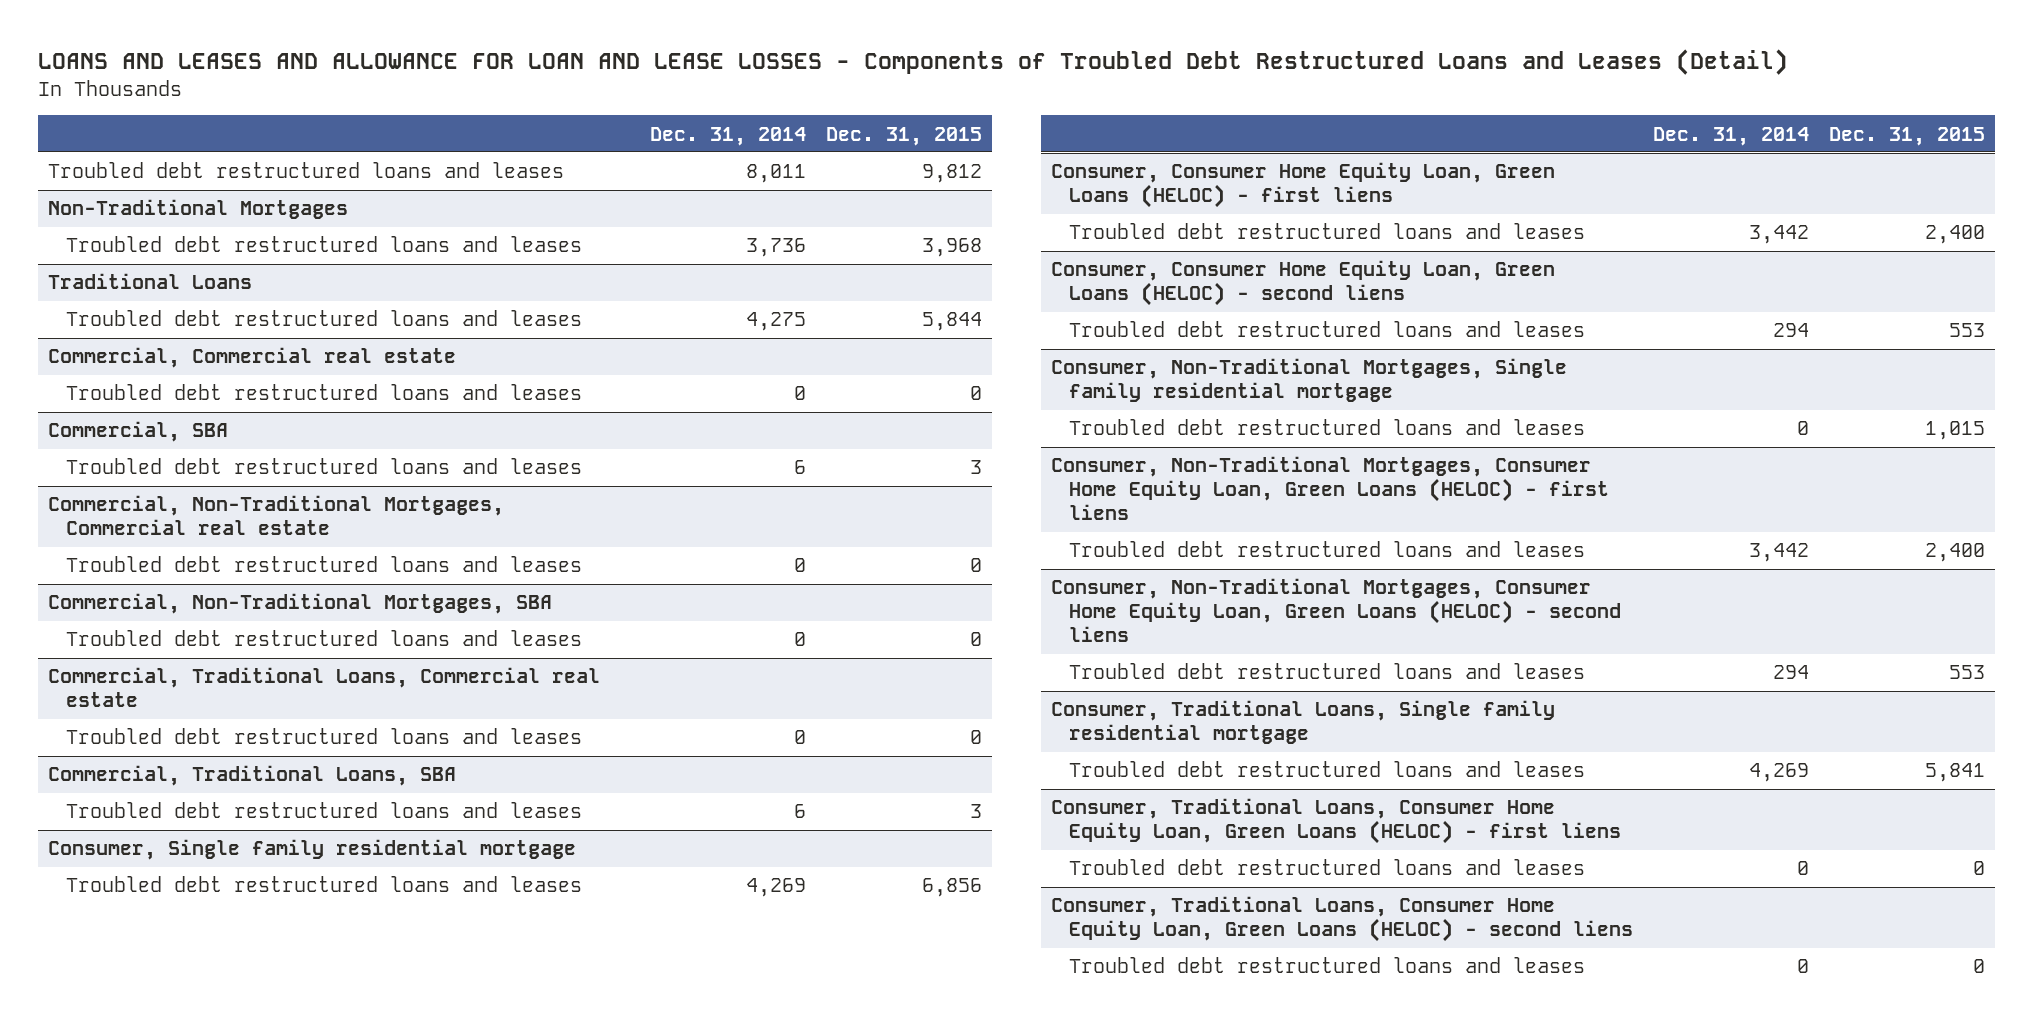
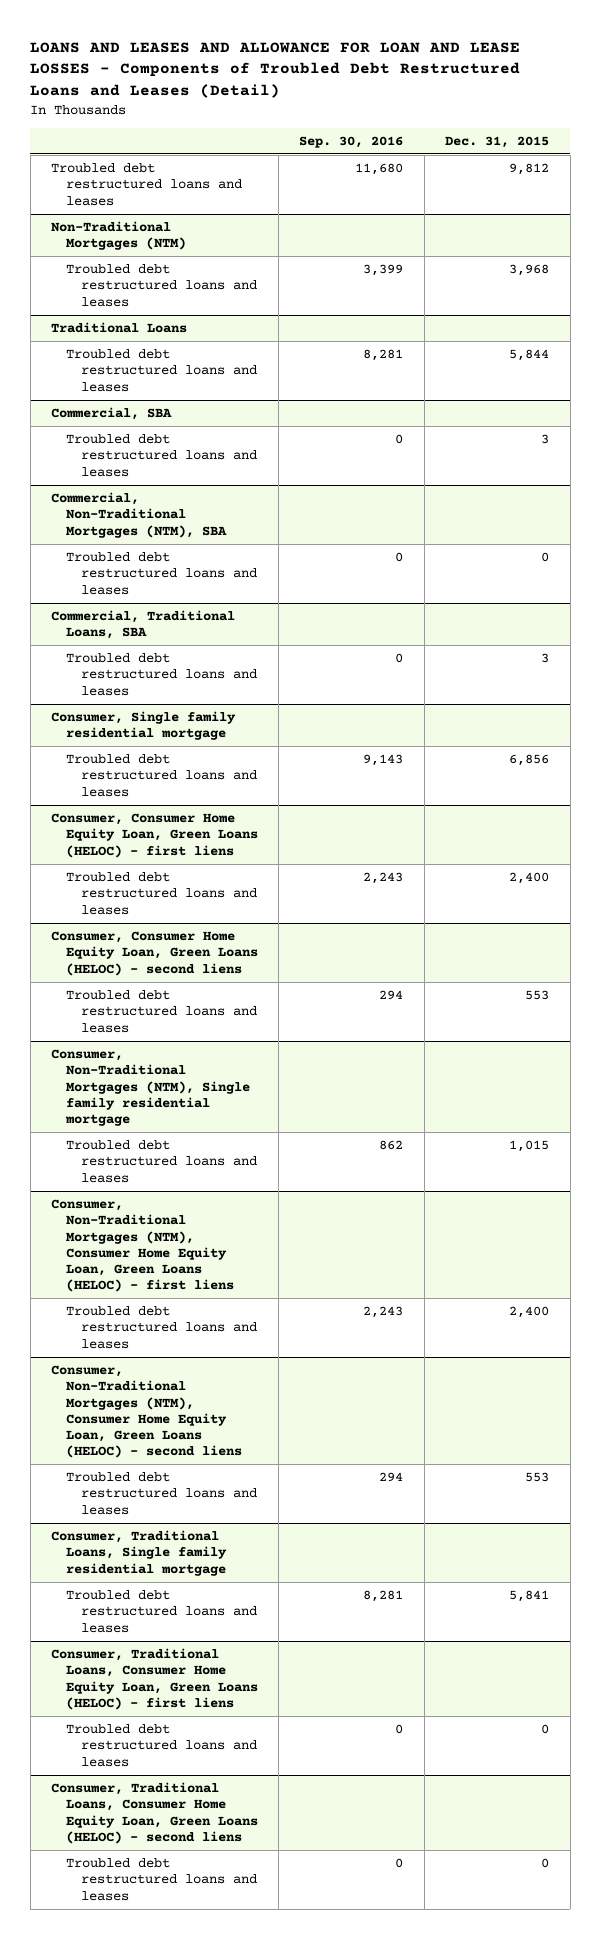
[649,126,806,146] Dec. 31, 2014 -> none
none -> [299,135,404,148] Sep. 30, 2016
[48,199,349,220] Non-Traditional Mortgages -> [50,221,186,251] Non-Traditional Mortgages (NTM)
[48,347,457,369] Commercial, Commercial real estate -> none
[66,384,583,401] Troubled debt restructured loans and leases -> none
[48,495,505,536] Commercial, Non-Traditional Mortgages, Commercial real estate -> none
[66,556,583,573] Troubled debt restructured loans and leases -> none
[66,630,583,647] Troubled debt restructured loans and leases -> none
[48,667,601,708] Commercial, Traditional Loans, Commercial real estate -> none
[48,593,553,615] Commercial, Non-Traditional Mortgages, SBA -> [50,492,227,538] Commercial, Non-Traditional Mortgages (NTM), SBA
[1051,358,1568,403] Consumer, Non-Traditional Mortgages, Single family residential mortgage -> [50,1049,250,1126] Consumer, Non-Traditional Mortgages (NTM), Single family residential mortgage
[1051,456,1610,521] Consumer, Non-Traditional Mortgages, Consumer Home Equity Loan, Green Loans (HELOC) - first liens -> [50,1199,234,1293] Consumer, Non-Traditional Mortgages (NTM), Consumer Home Equity Loan, Green Loans (HELOC) - first liens
[1051,578,1622,643] Consumer, Non-Traditional Mortgages, Consumer Home Equity Loan, Green Loans (HELOC) - second liens -> [50,1365,242,1459] Consumer, Non-Traditional Mortgages (NTM), Consumer Home Equity Loan, Green Loans (HELOC) - second liens

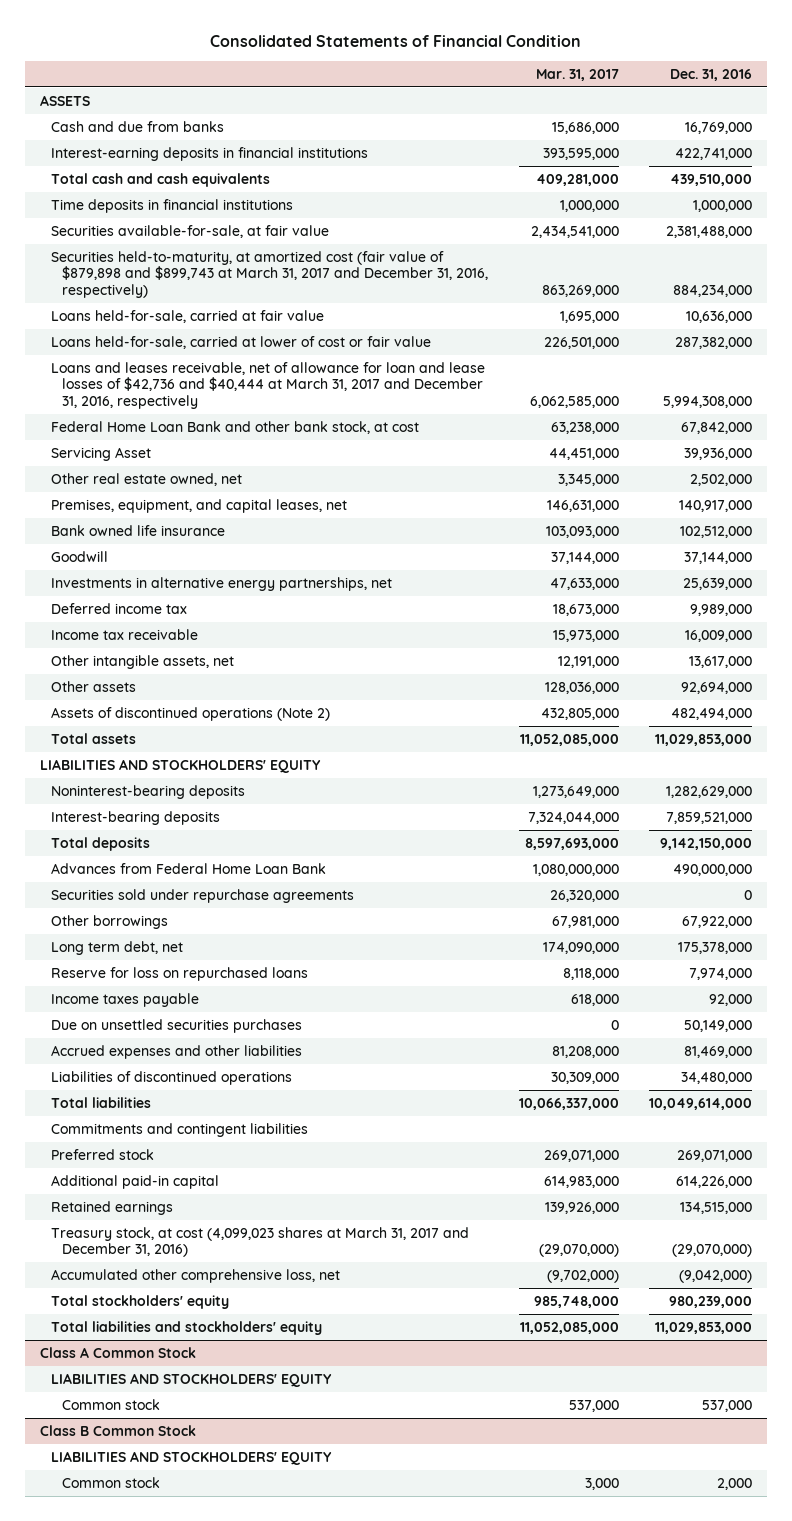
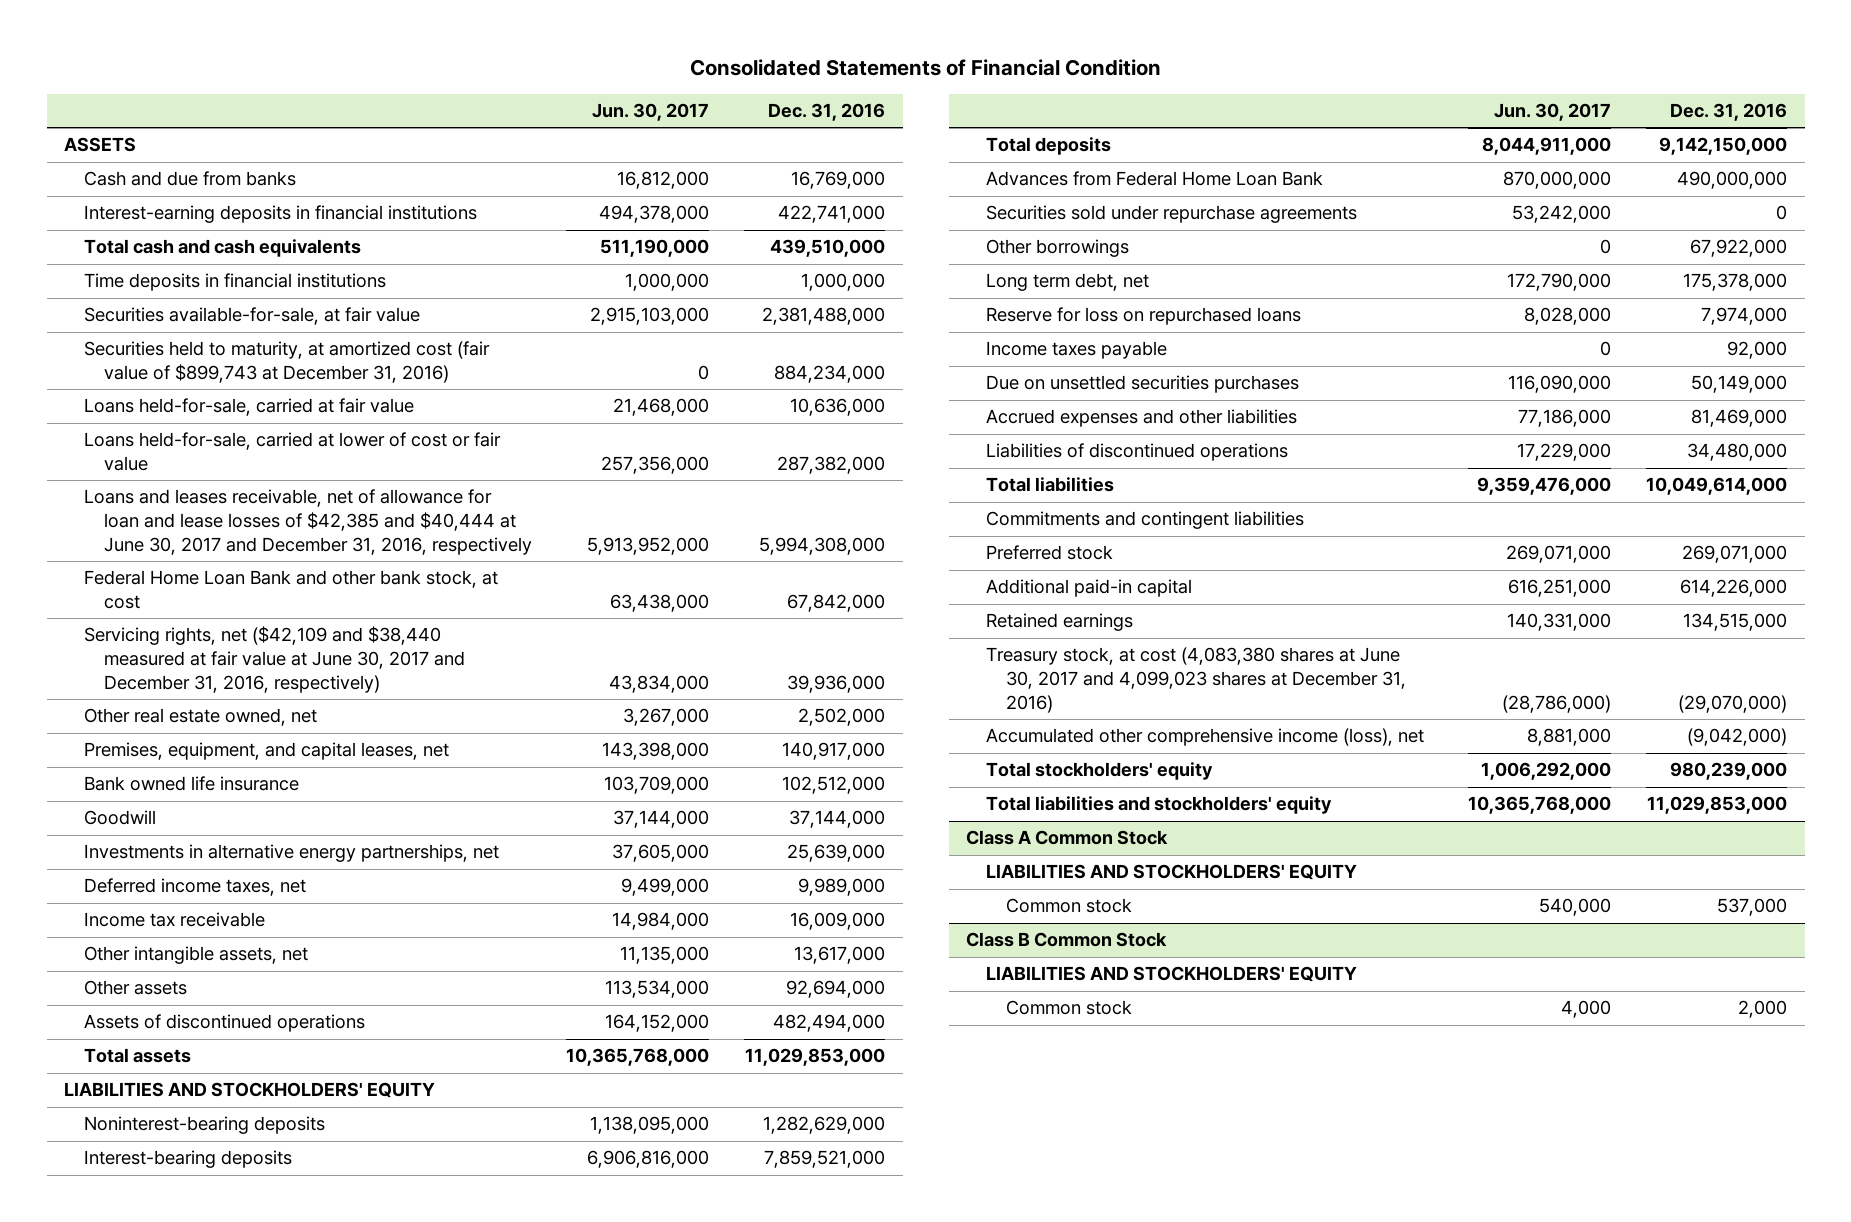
[535,68,619,81] Mar. 31, 2017 -> none
none -> [592,102,710,121] Jun. 30, 2017
[51,250,489,298] Securities held-to-maturity, at amortized cost (fair value of $879,898 and $899,743 at March 31, 2017 and December 31, 2016, respectively) -> [83,341,490,384] Securities held to maturity, at amortized cost (fair value of $899,743 at December 31, 2016)
[51,361,486,409] Loans and leases receivable, net of allowance for loan and lease losses of $42,736 and $40,444 at March 31, 2017 and December 31, 2016, respectively -> [83,489,532,555] Loans and leases receivable, net of allowance for loan and lease losses of $42,385 and $40,444 at June 30, 2017 and December 31, 2016, respectively
[51,446,152,461] Servicing Asset -> [83,626,465,693] Servicing rights, net ($42,109 and $38,440 measured at fair value at June 30, 2017 and December 31, 2016, respectively)
[51,602,188,614] Deferred income tax -> [83,878,306,897] Deferred income taxes, net
[51,706,331,721] Assets of discontinued operations (Note 2) -> [83,1014,365,1033] Assets of discontinued operations
[51,1226,470,1258] Treasury stock, at cost (4,099,023 shares at March 31, 2017 and December 31, 2016) -> [985,647,1406,713] Treasury stock, at cost (4,083,380 shares at June 30, 2017 and 4,099,023 shares at December 31, 2016)
[51,1268,341,1283] Accumulated other comprehensive loss, net -> [985,728,1424,747] Accumulated other comprehensive income (loss), net

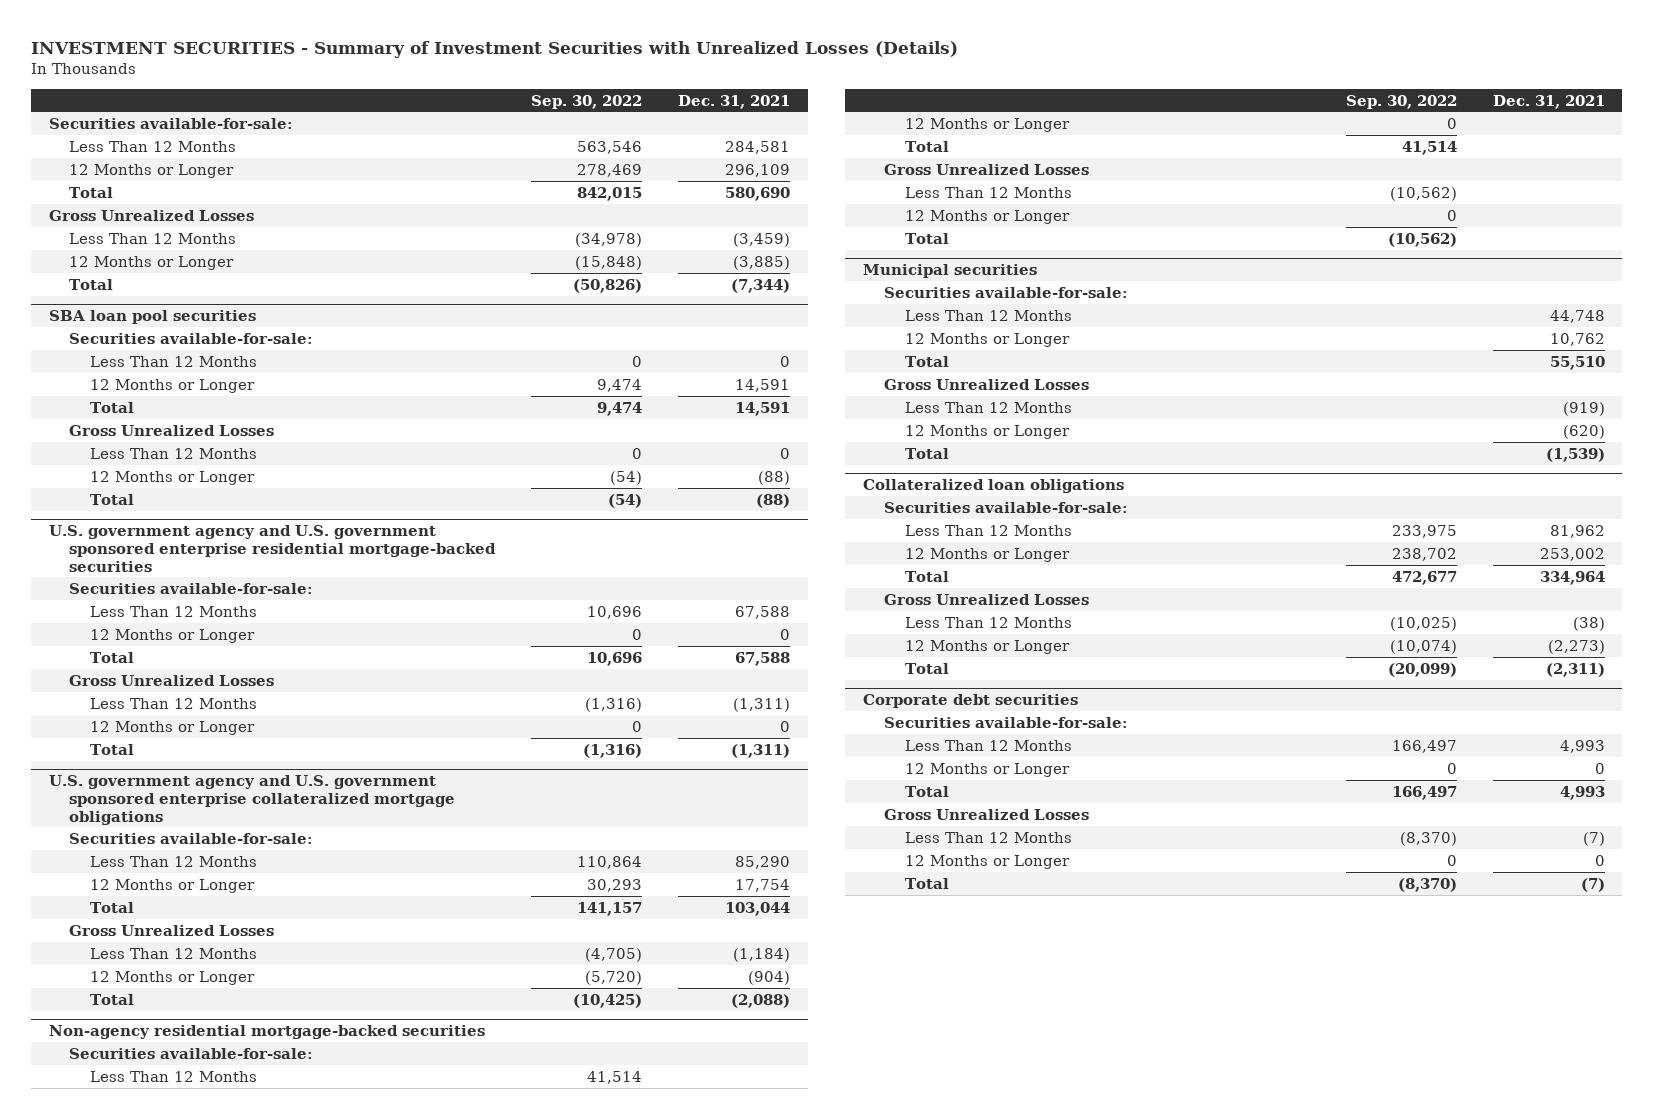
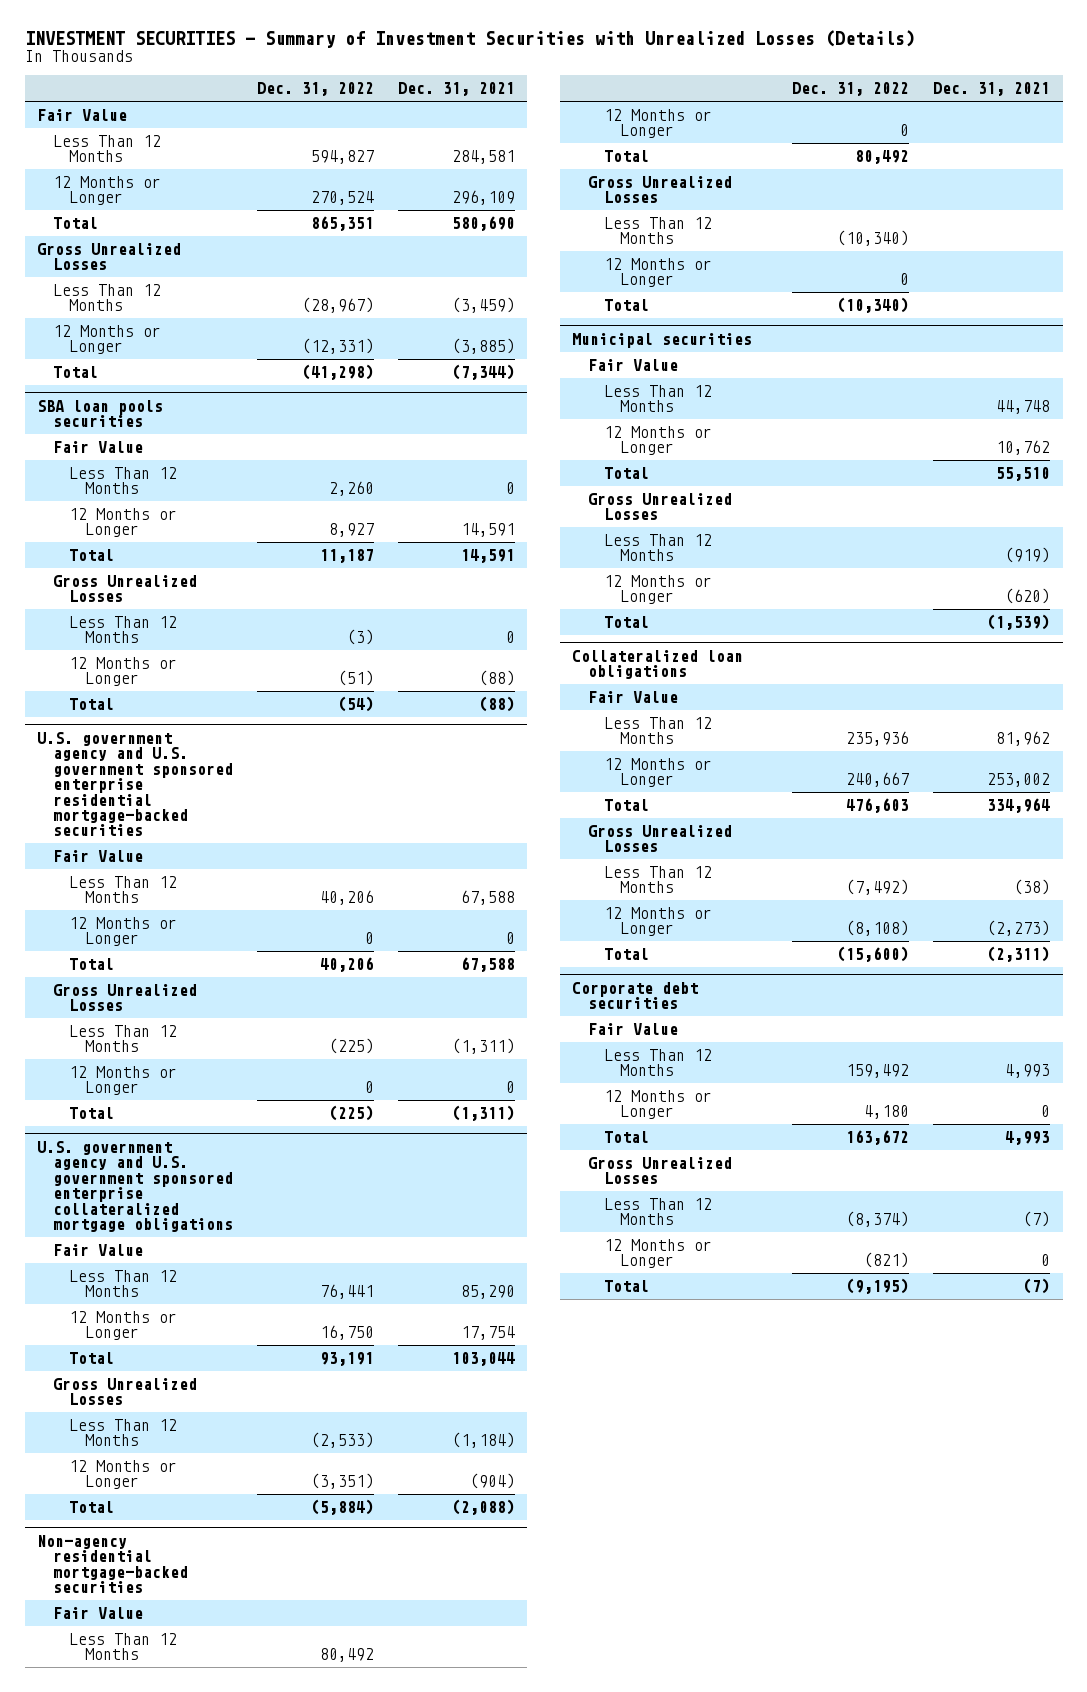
[531,94,643,109] Sep. 30, 2022 -> none
none -> [256,82,374,97] Dec. 31, 2022
[48,117,293,129] Securities available-for-sale: -> [36,108,127,121] Fair Value
[48,310,256,325] SBA loan pool securities -> [36,399,163,428] SBA loan pools securities
[69,332,314,344] Securities available-for-sale: -> [52,440,143,453] Fair Value
[69,582,314,594] Securities available-for-sale: -> [52,849,143,862] Fair Value
[69,832,314,844] Securities available-for-sale: -> [52,1243,143,1256] Fair Value
[69,1047,314,1059] Securities available-for-sale: -> [52,1606,143,1619] Fair Value
[883,286,1128,298] Securities available-for-sale: -> [587,358,678,371] Fair Value
[883,501,1128,513] Securities available-for-sale: -> [587,690,678,703] Fair Value
[883,716,1128,728] Securities available-for-sale: -> [587,1022,678,1035] Fair Value

